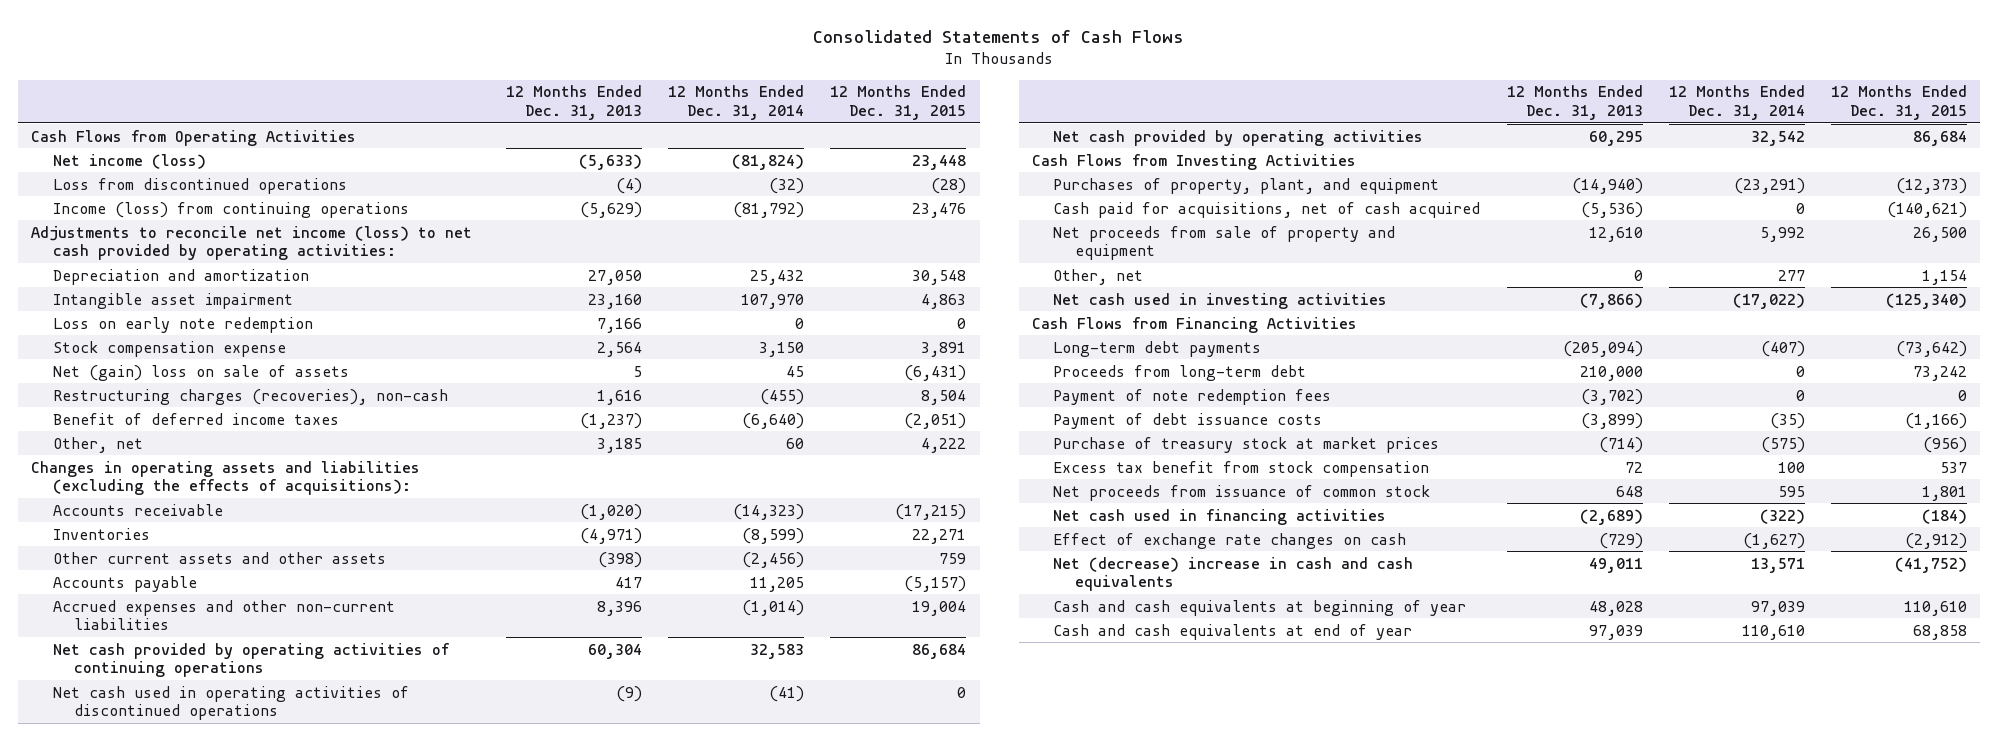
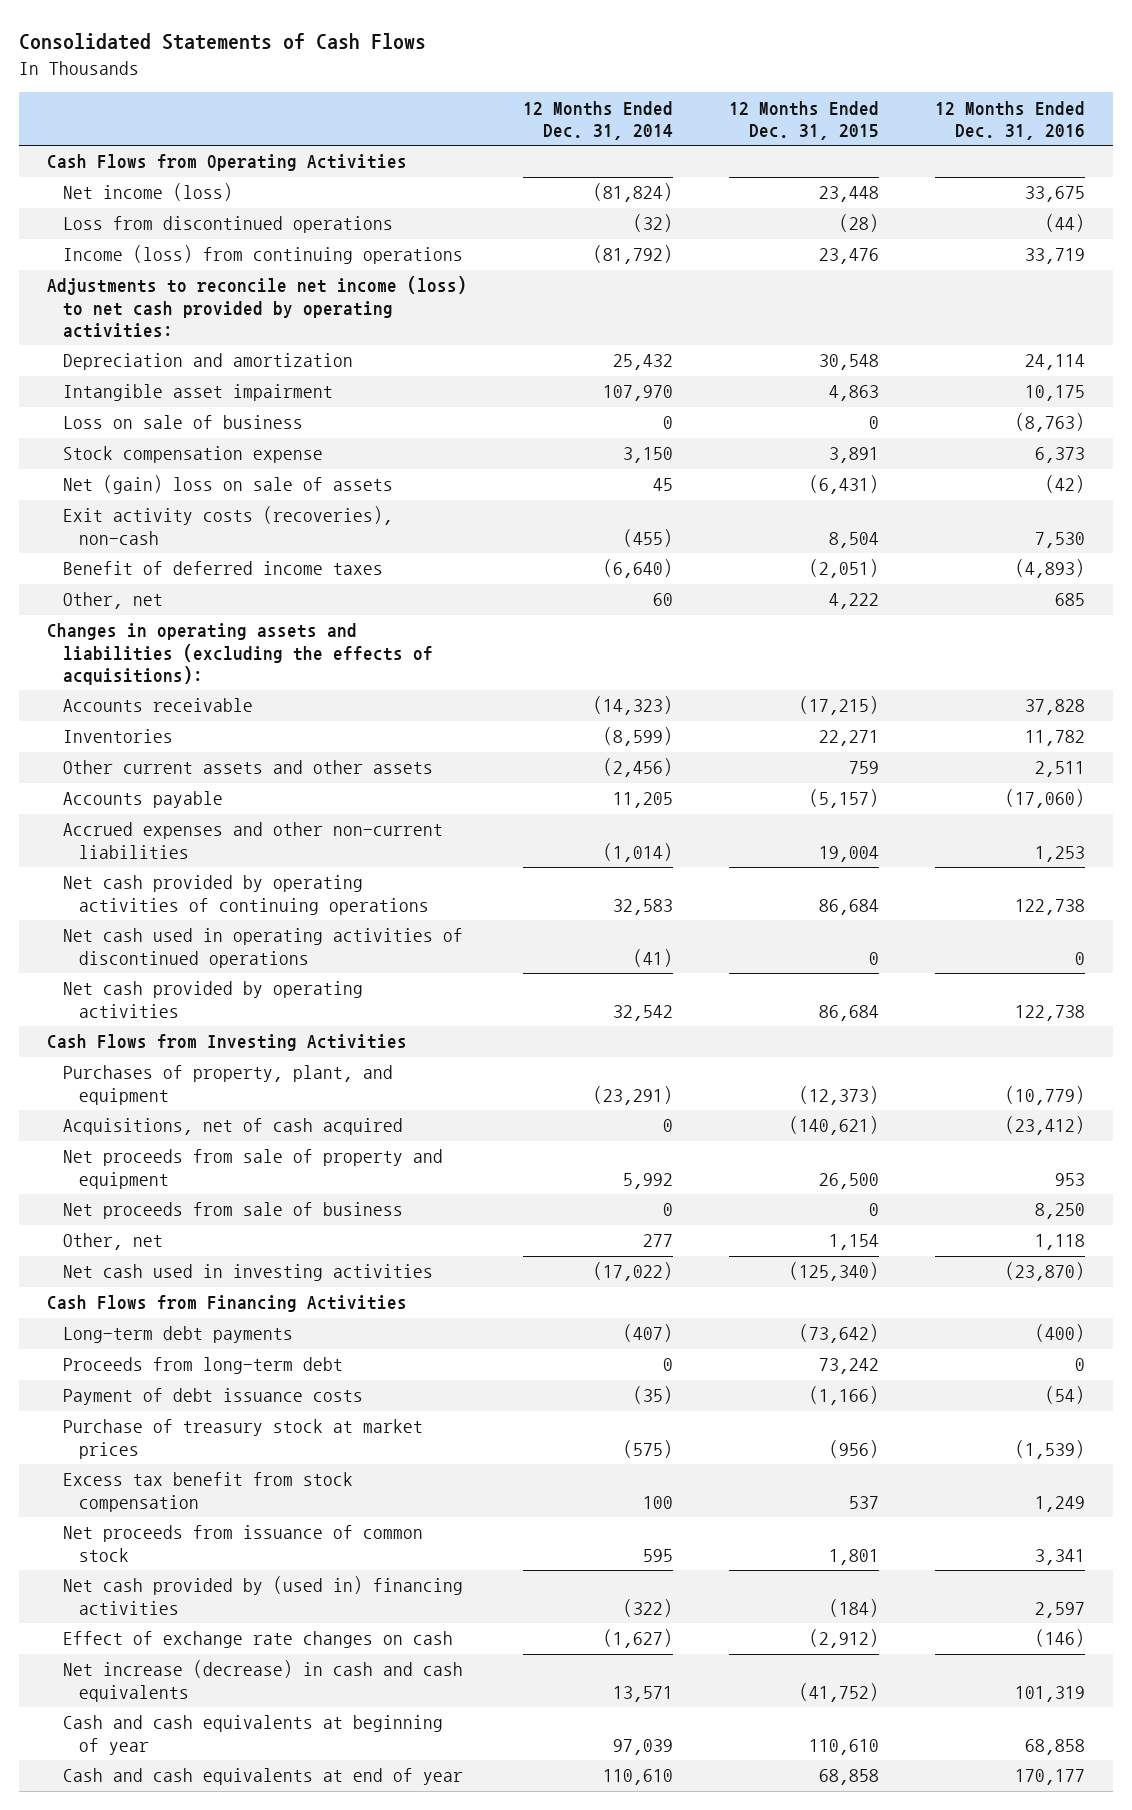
[505,85,642,121] 12 Months Ended Dec. 31, 2013 -> none
none -> [934,100,1085,141] 12 Months Ended Dec. 31, 2016
[52,316,313,333] Loss on early note redemption -> none
none -> [63,415,304,430] Loss on sale of business
[52,388,448,405] Restructuring charges (recoveries), non-cash -> [63,506,394,545] Exit activity costs (recoveries), non-cash
[1053,201,1481,218] Cash paid for acquisitions, net of cash acquired -> [63,1118,404,1136] Acquisitions, net of cash acquired
none -> [63,1202,404,1220] Net proceeds from sale of business
[1053,388,1332,405] Payment of note redemption fees -> none
[1053,508,1387,525] Net cash used in financing activities -> [63,1576,464,1615] Net cash provided by (used in) financing activities
[1053,556,1414,592] Net (decrease) increase in cash and cash equivalents -> [63,1660,464,1702] Net increase (decrease) in cash and cash equivalents

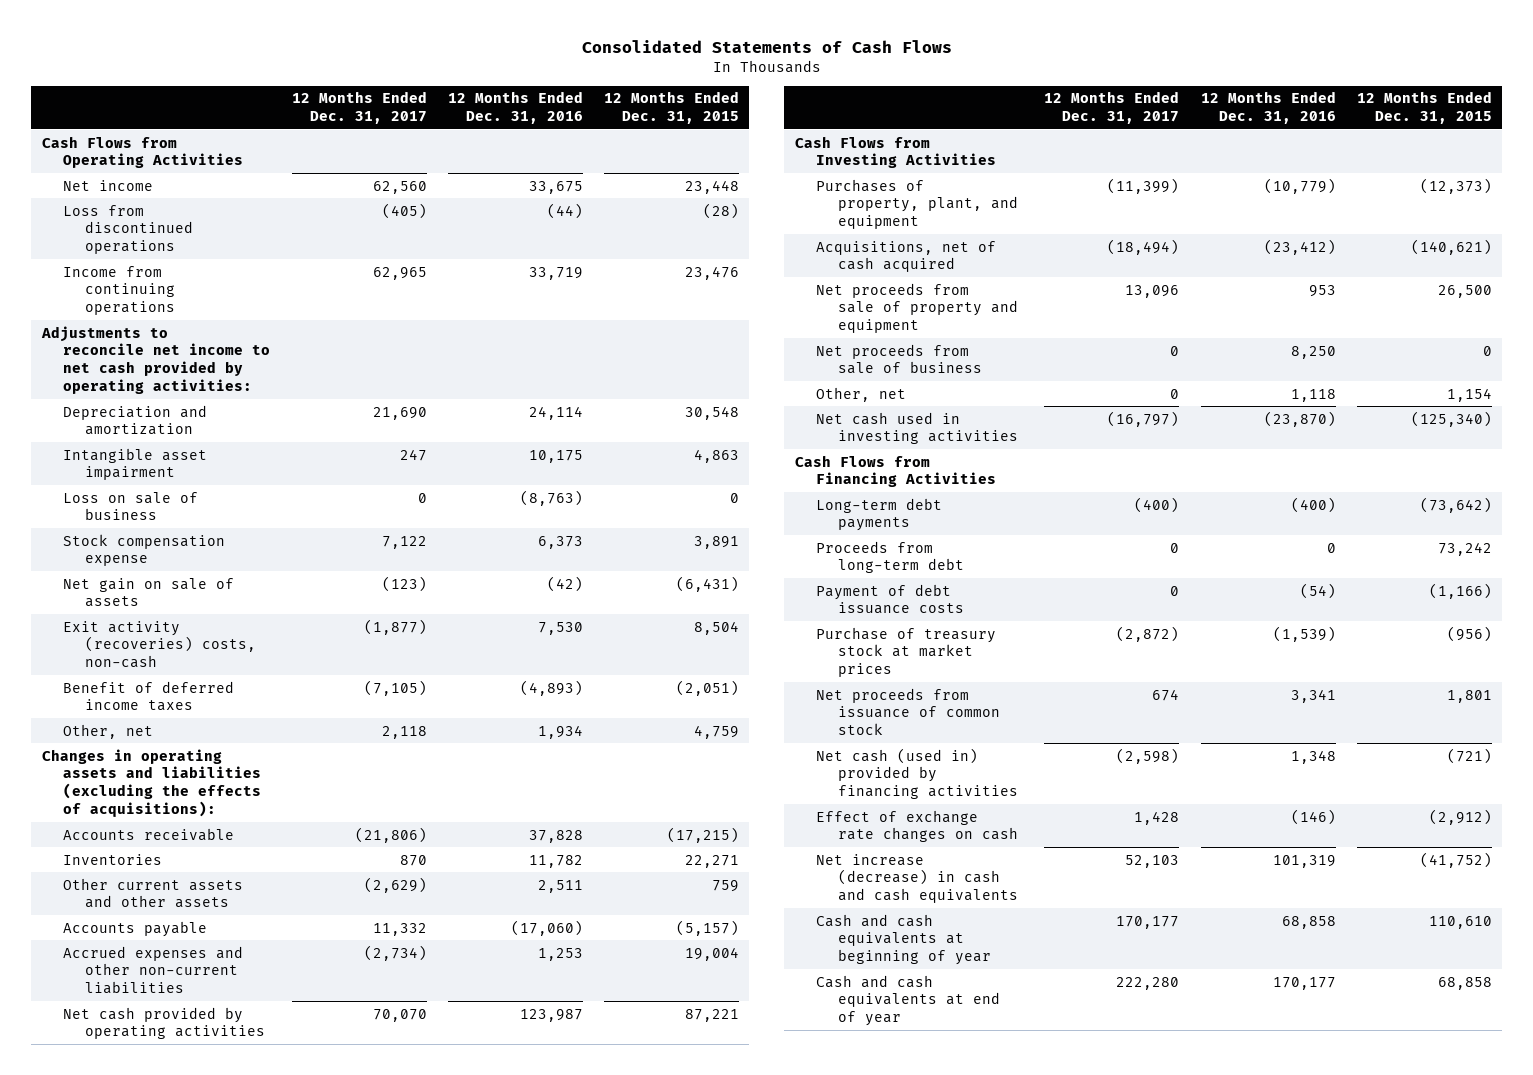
[522,100,673,141] 12 Months Ended Dec. 31, 2014 -> none
none -> [291,91,427,125] 12 Months Ended Dec. 31, 2017
[63,183,234,202] Net income (loss) -> [63,179,154,191] Net income
[63,245,464,265] Income (loss) from continuing operations -> [63,265,176,316] Income from continuing operations
[46,276,467,339] Adjustments to reconcile net income (loss) to net cash provided by operating activities: -> [40,325,271,395] Adjustments to reconcile net income to net cash provided by operating activities:
[63,475,394,495] Net (gain) loss on sale of assets -> [63,577,235,608] Net gain on sale of assets
[63,506,394,545] Exit activity costs (recoveries), non-cash -> [63,620,257,669] Exit activity (recoveries) costs, non-cash
[828,593,879,610] 4,222 -> [693,724,739,739] 4,759
[1054,593,1085,607] 685 -> [537,724,583,739] 1,934
[63,875,430,915] Net cash provided by operating activities of continuing operations -> none
[63,928,464,968] Net cash used in operating activities of discontinued operations -> none
[818,1004,879,1021] 86,684 -> [684,1008,739,1022] 87,221
[1014,1004,1085,1021] 122,738 -> [519,1008,583,1022] 123,987
[63,1472,354,1512] Excess tax benefit from stock compensation -> none
[63,1576,464,1615] Net cash provided by (used in) financing activities -> [816,747,1019,800] Net cash (used in) provided by financing activities
[828,1598,879,1617] (184) -> [1446,747,1492,764] (721)
[1034,1601,1085,1618] 2,597 -> [1290,749,1336,764] 1,348

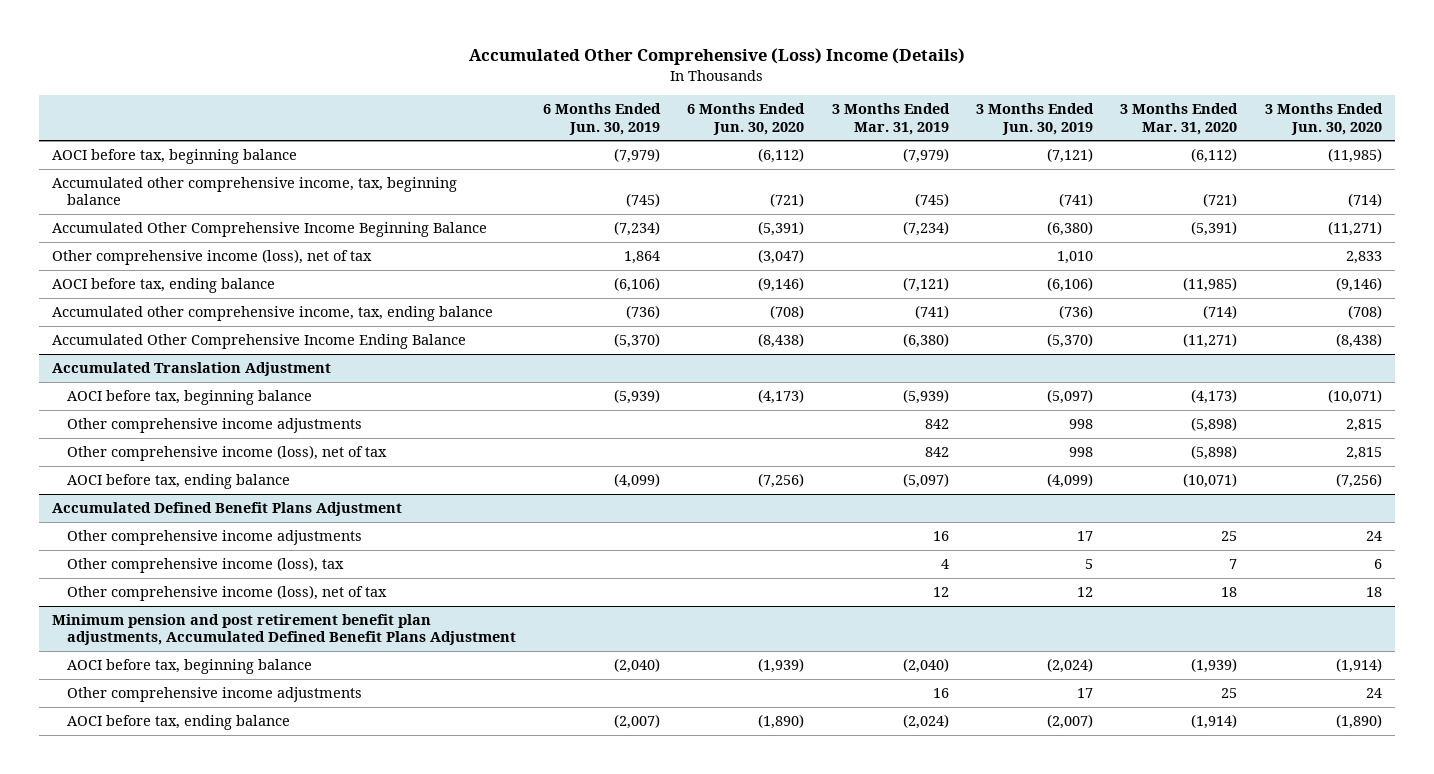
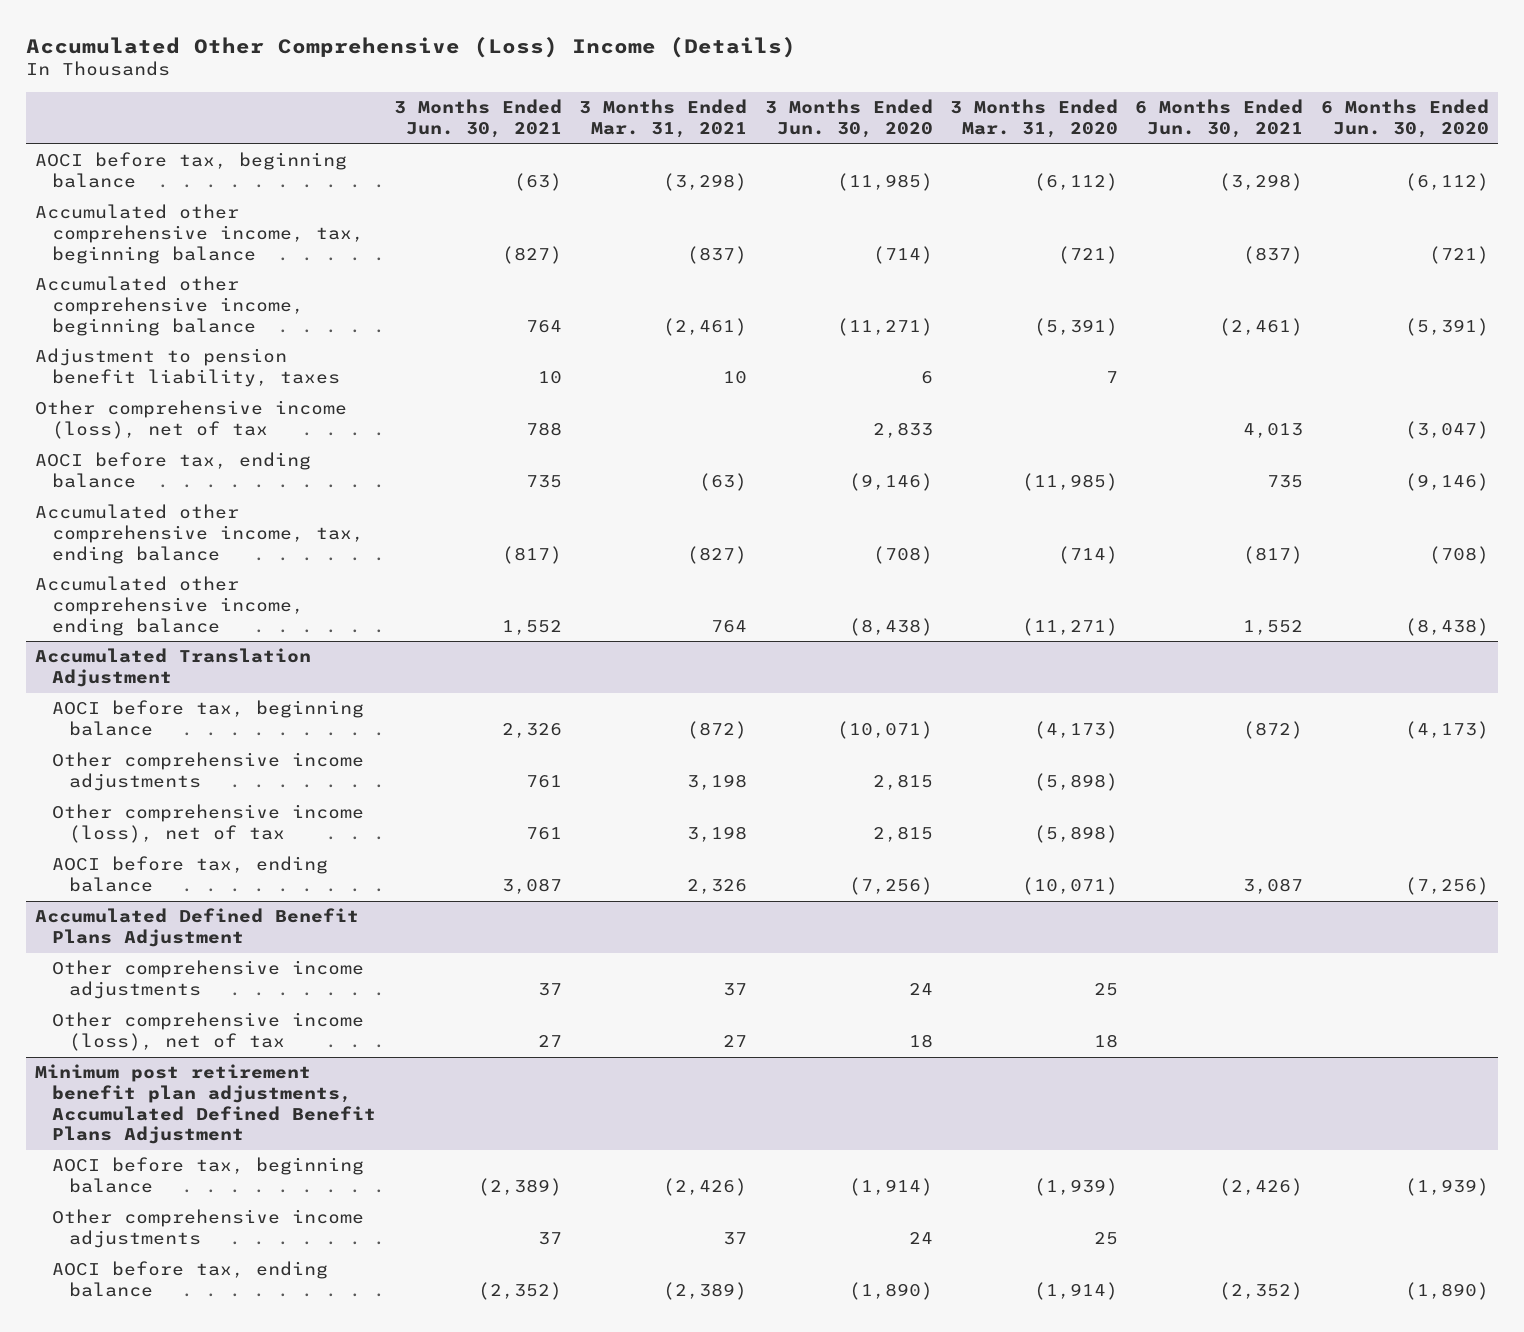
[543,103,662,135] 6 Months Ended Jun. 30, 2019 -> none
[831,103,950,135] 3 Months Ended Mar. 31, 2019 -> none
[976,103,1095,135] 3 Months Ended Jun. 30, 2019 -> none
none -> [393,99,562,139] 3 Months Ended Jun. 30, 2021
none -> [579,99,748,139] 3 Months Ended Mar. 31, 2021
none -> [1135,99,1304,139] 6 Months Ended Jun. 30, 2021
[52,222,488,238] Accumulated Other Comprehensive Income Beginning Balance -> [35,276,305,336] Accumulated other comprehensive income, beginning balance
none -> [35,348,341,388] Adjustment to pension benefit liability, taxes
[52,334,467,350] Accumulated Other Comprehensive Income Ending Balance -> [35,576,305,636] Accumulated other comprehensive income, ending balance
[66,557,344,574] Other comprehensive income (loss), tax -> none
[52,614,516,646] Minimum pension and post retirement benefit plan adjustments, Accumulated Defined Benefit Plans Adjustment -> [35,1064,377,1145] Minimum post retirement benefit plan adjustments, Accumulated Defined Benefit Plans Adjustment

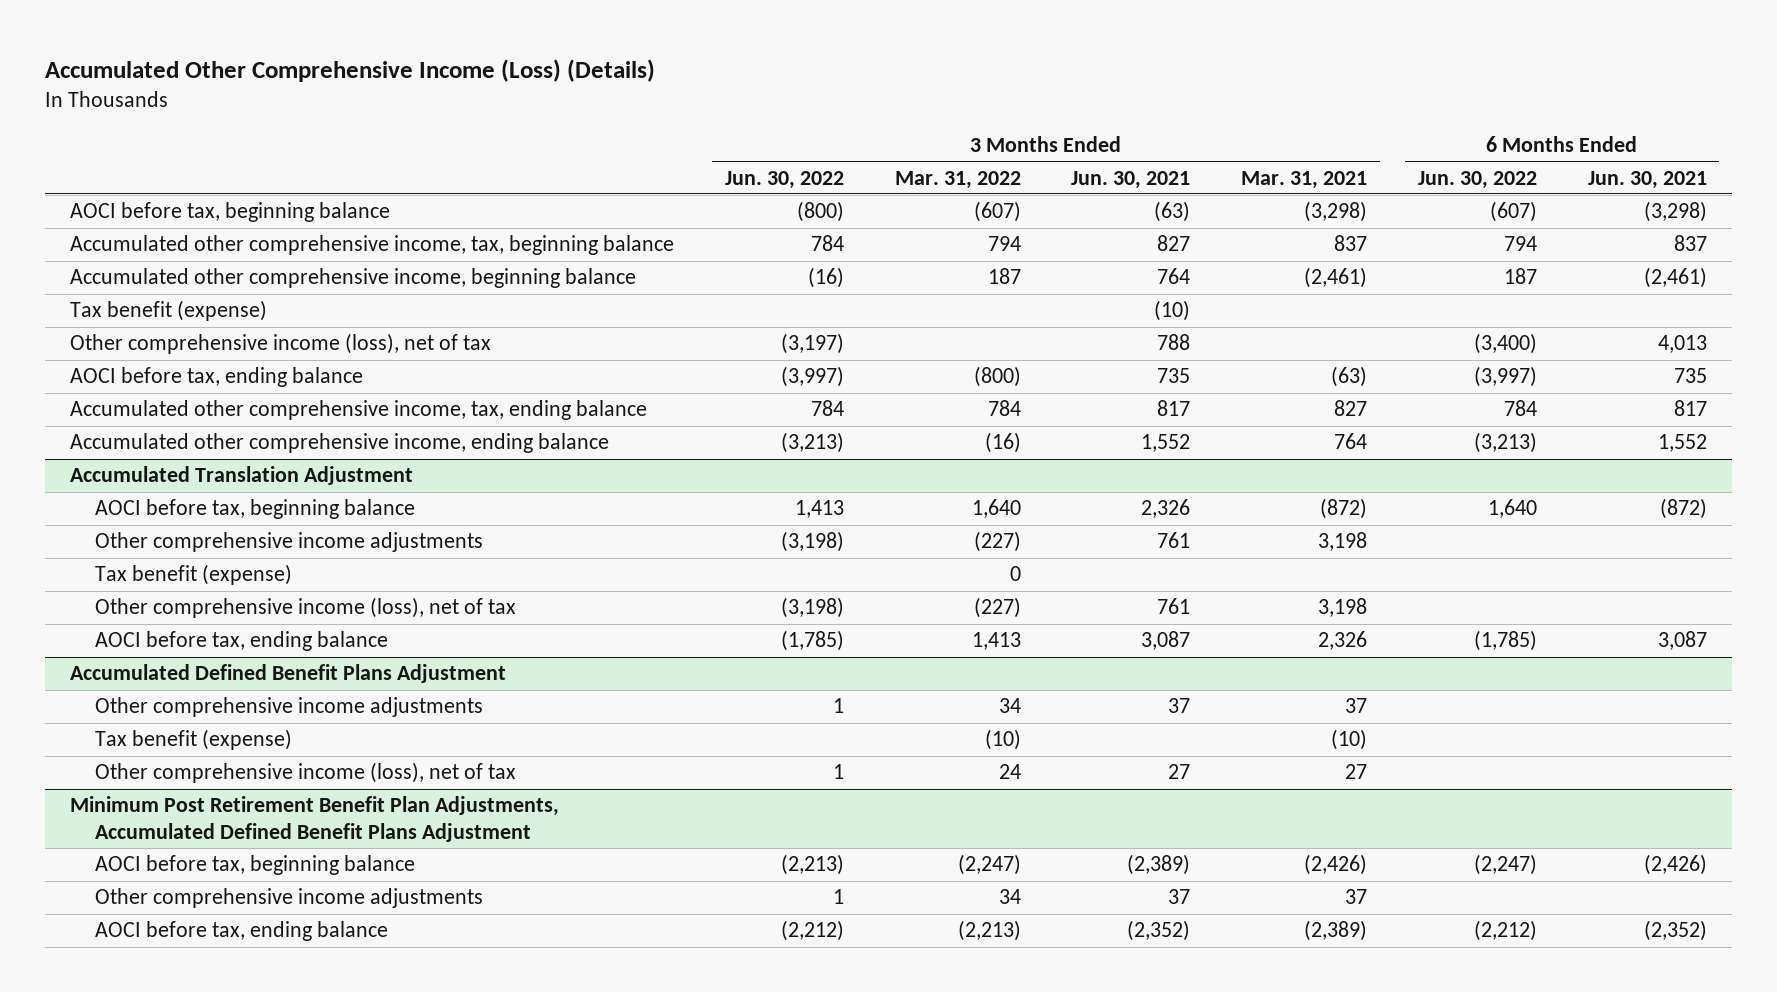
[26,36,797,58] Accumulated Other Comprehensive (Loss) Income (Details) -> [44,59,655,83] Accumulated Other Comprehensive Income (Loss) (Details)
[764,99,933,139] 3 Months Ended Jun. 30, 2020 -> none
[949,99,1118,139] 3 Months Ended Mar. 31, 2020 -> none
[1320,99,1489,139] 6 Months Ended Jun. 30, 2020 -> none
none -> [724,170,844,189] Jun. 30, 2022
none -> [894,170,1021,189] Mar. 31, 2022
none -> [1417,170,1537,189] Jun. 30, 2022
[501,245,562,264] (827) -> [1157,235,1191,252] 827
[687,245,748,264] (837) -> [1334,235,1368,252] 837
[1243,245,1304,264] (837) -> [1673,235,1707,252] 837
[35,348,341,388] Adjustment to pension benefit liability, taxes -> none
none -> [70,300,268,322] Tax benefit (expense)
[501,545,562,564] (817) -> [1157,400,1191,417] 817
[687,545,748,564] (827) -> [1334,400,1368,417] 827
[1243,545,1304,564] (817) -> [1673,400,1707,417] 817
none -> [95,564,293,586] Tax benefit (expense)
none -> [95,729,293,751] Tax benefit (expense)
[35,1064,377,1145] Minimum post retirement benefit plan adjustments, Accumulated Defined Benefit Plans Adjustment -> [70,796,560,843] Minimum Post Retirement Benefit Plan Adjustments, Accumulated Defined Benefit Plans Adjustment

